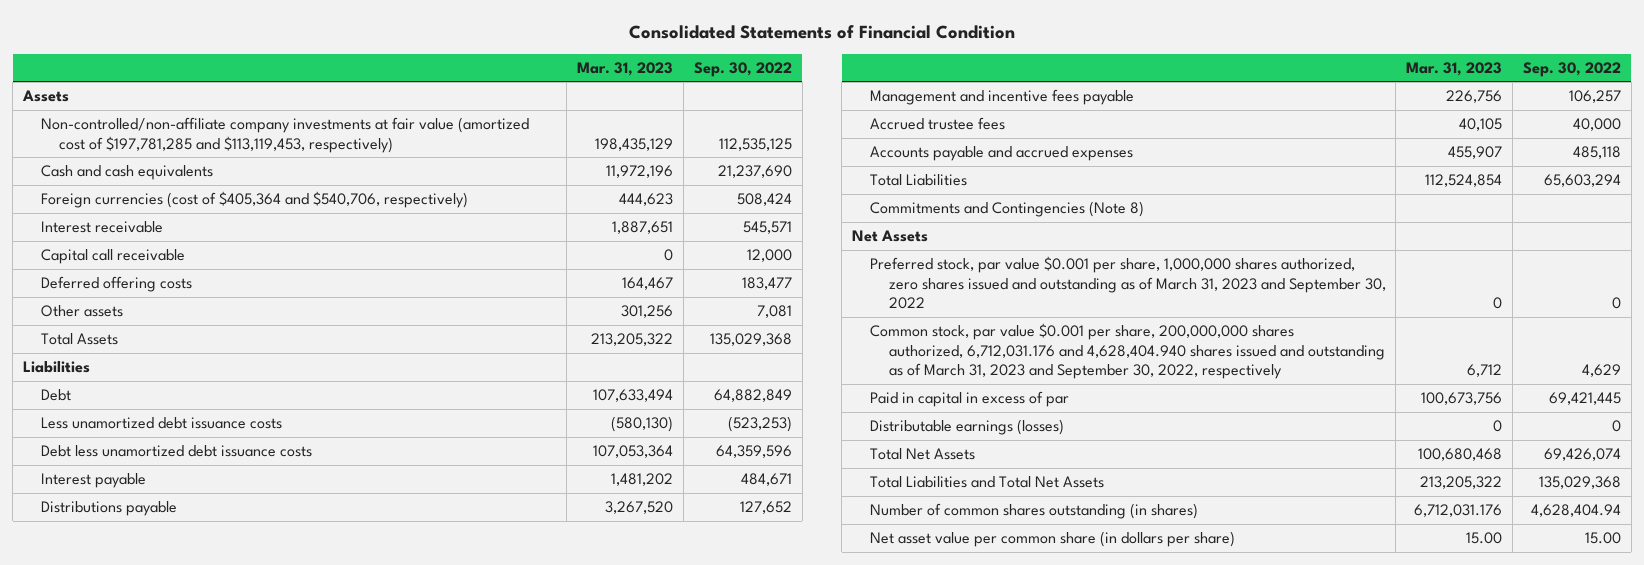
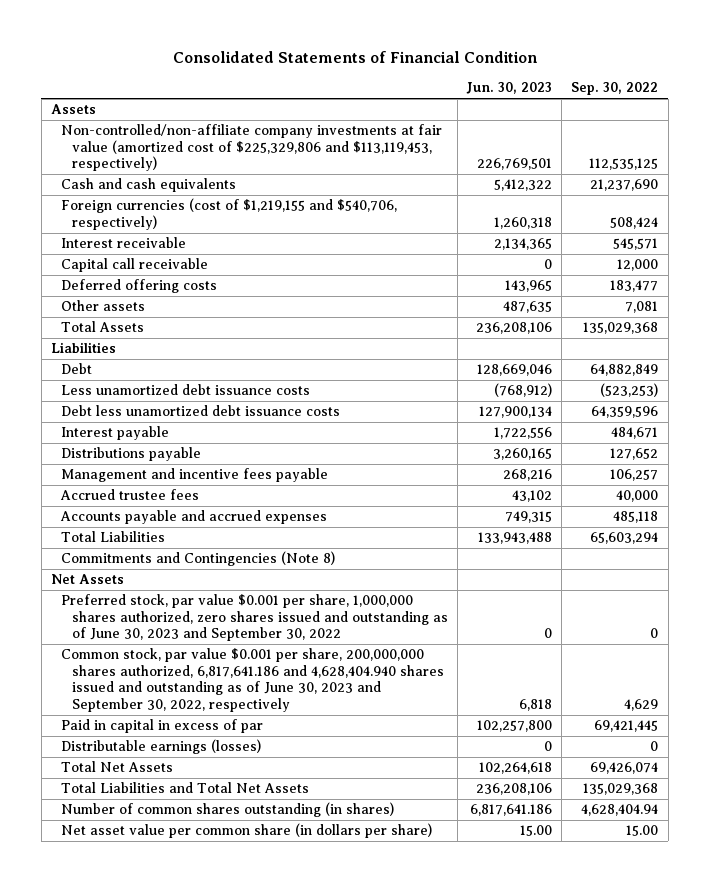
[577,61,674,76] Mar. 31, 2023 -> none
none -> [466,82,553,95] Jun. 30, 2023
[41,117,530,153] Non-controlled/non-affiliate company investments at fair value (amortized cost of $197,781,285 and $113,119,453, respectively) -> [61,124,443,172] Non-controlled/non-affiliate company investments at fair value (amortized cost of $225,329,806 and $113,119,453, respectively)
[41,191,469,209] Foreign currencies (cost of $405,364 and $540,706, respectively) -> [61,198,398,230] Foreign currencies (cost of $1,219,155 and $540,706, respectively)
[870,256,1386,310] Preferred stock, par value $0.001 per share, 1,000,000 shares authorized, zero shares issued and outstanding as of March 31, 2023 and September 30, 2022 -> [61,594,449,642] Preferred stock, par value $0.001 per share, 1,000,000 shares authorized, zero shares issued and outstanding as of June 30, 2023 and September 30, 2022
[870,323,1385,380] Common stock, par value $0.001 per share, 200,000,000 shares authorized, 6,712,031.176 and 4,628,404.940 shares issued and outstanding as of March 31, 2023 and September 30, 2022, respectively -> [61,648,445,712] Common stock, par value $0.001 per share, 200,000,000 shares authorized, 6,817,641.186 and 4,628,404.940 shares issued and outstanding as of June 30, 2023 and September 30, 2022, respectively

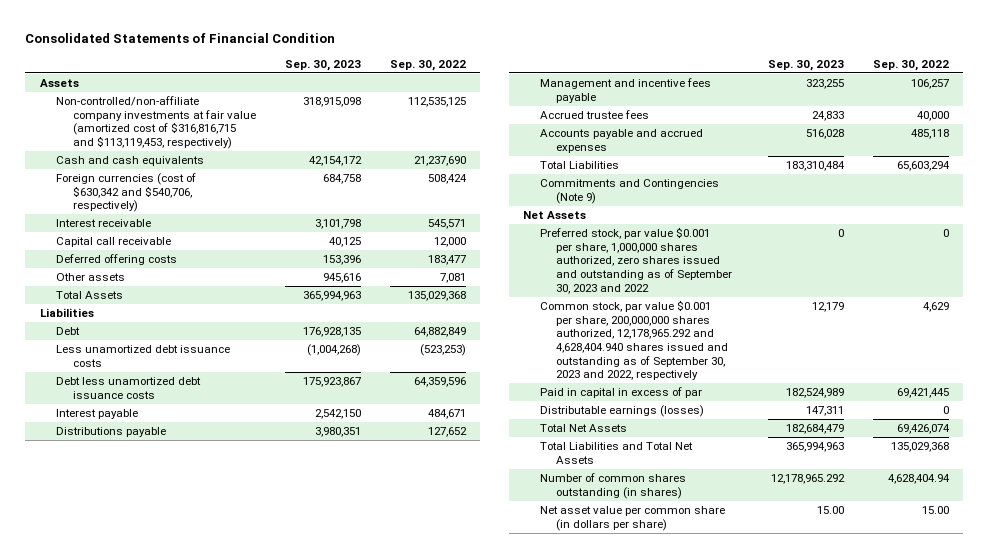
[466,82,553,95] Jun. 30, 2023 -> none
none -> [284,59,361,71] Sep. 30, 2023
[61,124,443,172] Non-controlled/non-affiliate company investments at fair value (amortized cost of $225,329,806 and $113,119,453, respectively) -> [56,96,257,150] Non-controlled/non-affiliate company investments at fair value (amortized cost of $316,816,715 and $113,119,453, respectively)
[61,198,398,230] Foreign currencies (cost of $1,219,155 and $540,706, respectively) -> [56,173,197,213] Foreign currencies (cost of $630,342 and $540,706, respectively)
[61,551,336,567] Commitments and Contingencies (Note 8) -> [539,179,719,204] Commitments and Contingencies (Note 9)
[61,594,449,642] Preferred stock, par value $0.001 per share, 1,000,000 shares authorized, zero shares issued and outstanding as of June 30, 2023 and September 30, 2022 -> [539,227,733,294] Preferred stock, par value $0.001 per share, 1,000,000 shares authorized, zero shares issued and outstanding as of September 30, 2023 and 2022
[61,648,445,712] Common stock, par value $0.001 per share, 200,000,000 shares authorized, 6,817,641.186 and 4,628,404.940 shares issued and outstanding as of June 30, 2023 and September 30, 2022, respectively -> [539,300,729,381] Common stock, par value $0.001 per share, 200,000,000 shares authorized, 12,178,965.292 and 4,628,404.940 shares issued and outstanding as of September 30, 2023 and 2022, respectively

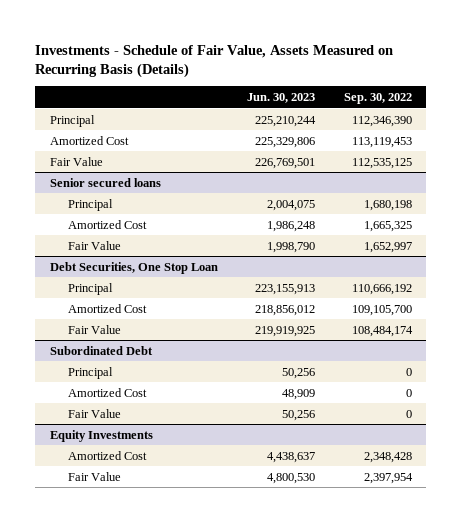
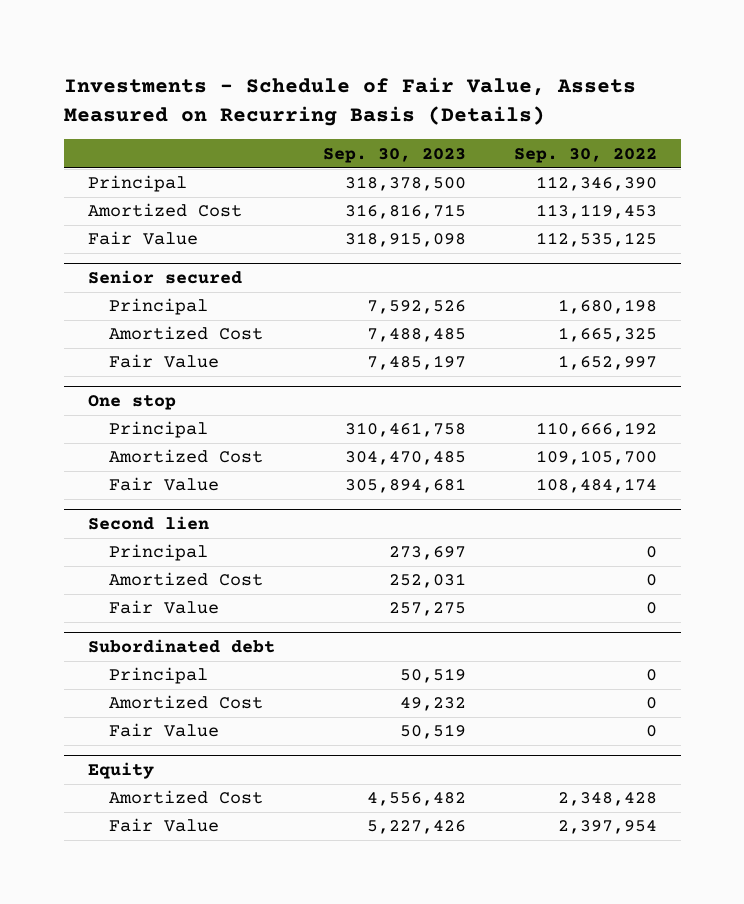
[246,93,315,104] Jun. 30, 2023 -> none
none -> [322,147,466,163] Sep. 30, 2023
[49,177,161,187] Senior secured loans -> [87,270,242,285] Senior secured
[49,261,218,274] Debt Securities, One Stop Loan -> none
none -> [87,395,176,411] One stop
[49,345,153,355] Subordinated Debt -> none
none -> [87,516,209,531] Second lien
none -> [87,639,275,654] Subordinated debt
none -> [109,667,209,685] Principal
none -> [109,695,264,710] Amortized Cost
none -> [109,723,220,738] Fair Value
[49,429,153,442] Equity Investments -> [87,762,154,780] Equity

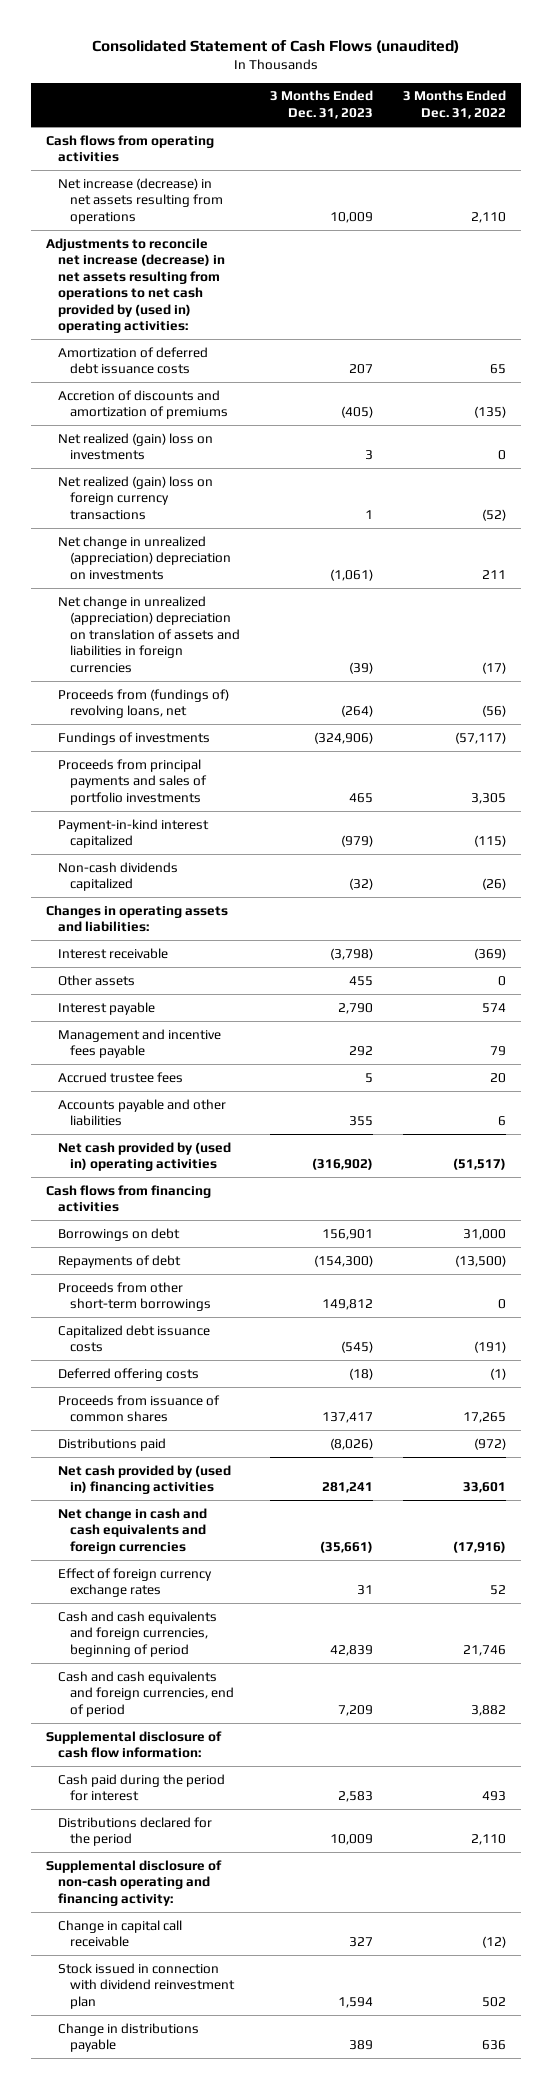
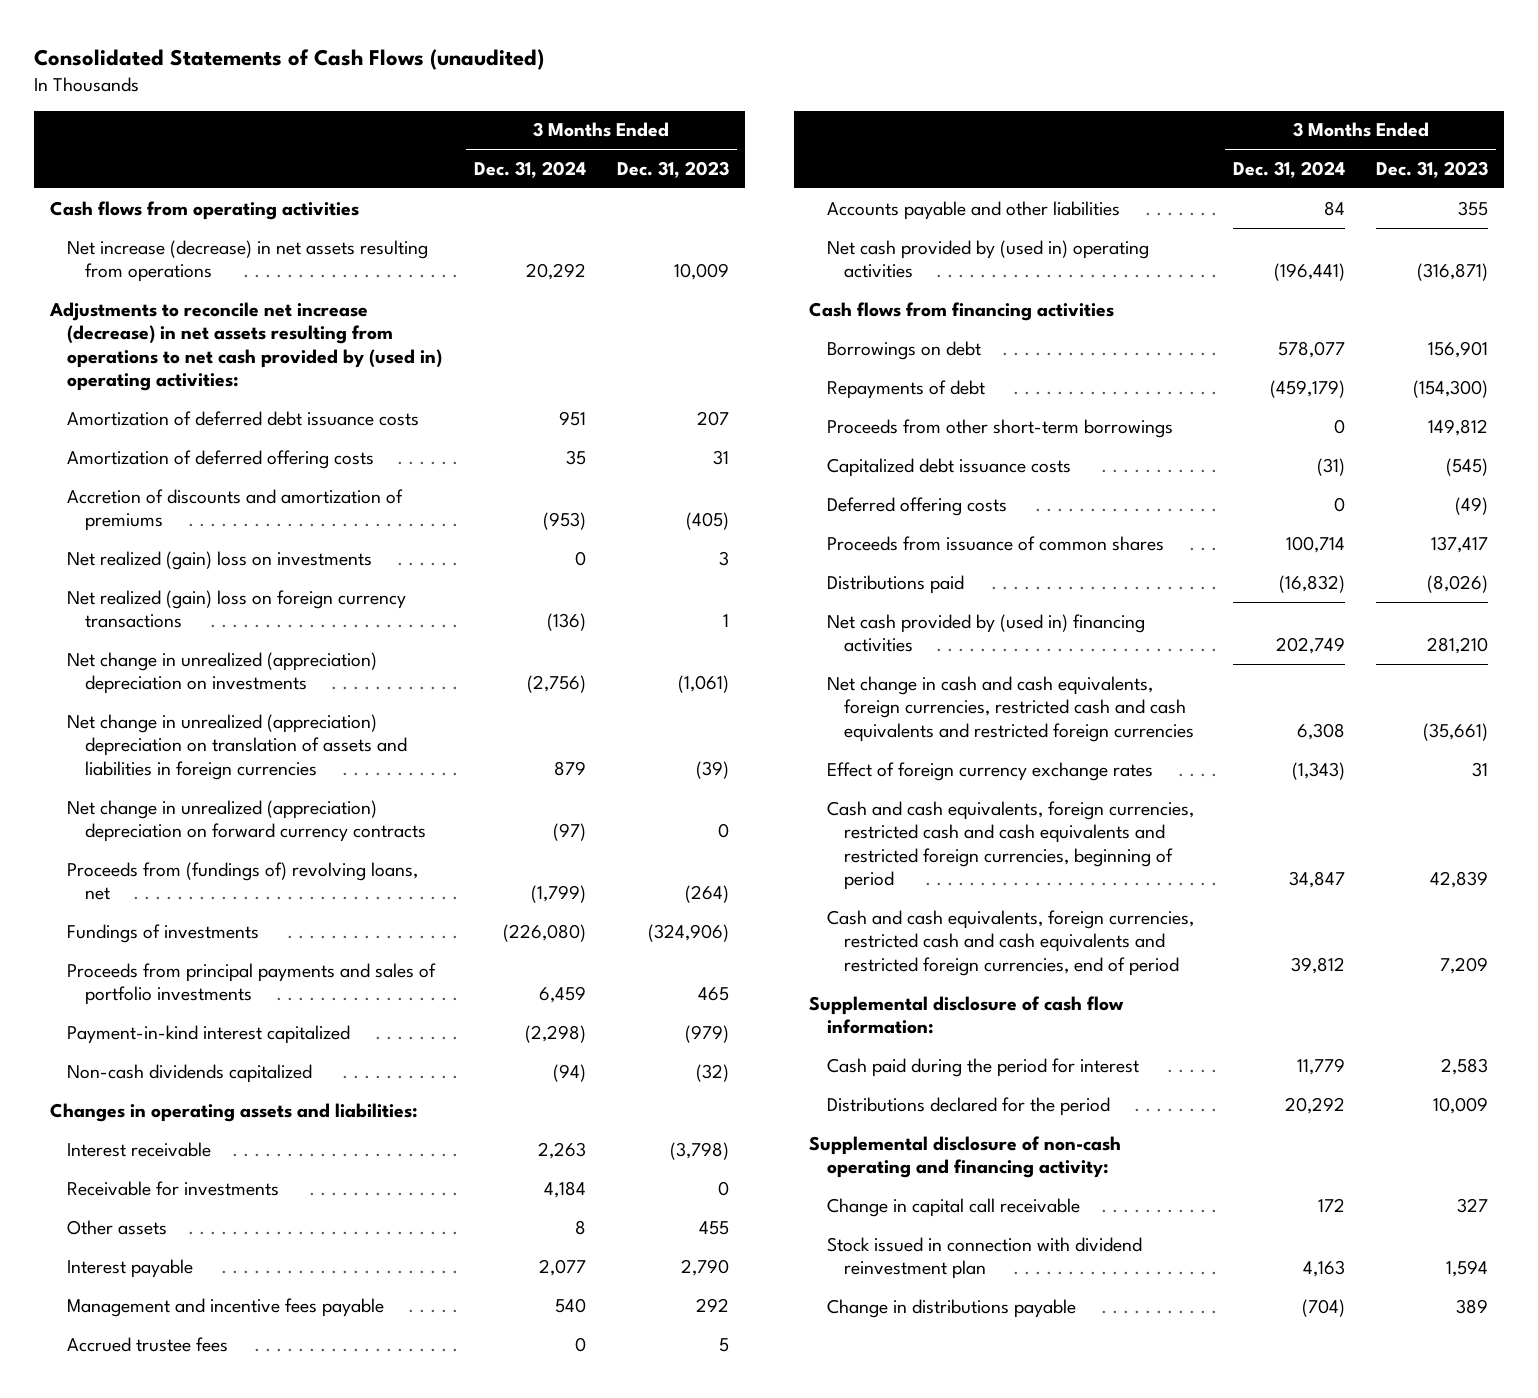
[91,40,459,54] Consolidated Statement of Cash Flows (unaudited) -> [34,48,545,70] Consolidated Statements of Cash Flows (unaudited)
[403,90,507,119] 3 Months Ended Dec. 31, 2022 -> none
none -> [473,161,586,179] Dec. 31, 2024
none -> [67,449,375,469] Amortization of deferred offering costs
none -> [67,799,426,843] Net change in unrealized (appreciation) depreciation on forward currency contracts
none -> [67,1180,280,1196] Receivable for investments
[312,1158,374,1171] (316,902) -> [1417,263,1489,282] (316,871)
[349,1367,374,1380] (18) -> [1455,496,1489,515] (49)
[322,1482,374,1494] 281,241 -> [1427,637,1489,655] 281,210
[58,1507,208,1554] Net change in cash and cash equivalents and foreign currencies -> [826,675,1195,742] Net change in cash and cash equivalents, foreign currencies, restricted cash and cash equivalents and restricted foreign currencies
[58,1610,218,1657] Cash and cash equivalents and foreign currencies, beginning of period -> [826,800,1194,891] Cash and cash equivalents, foreign currencies, restricted cash and cash equivalents and restricted foreign currencies, beginning of period
[58,1670,235,1717] Cash and cash equivalents and foreign currencies, end of period -> [826,909,1194,976] Cash and cash equivalents, foreign currencies, restricted cash and cash equivalents and restricted foreign currencies, end of period

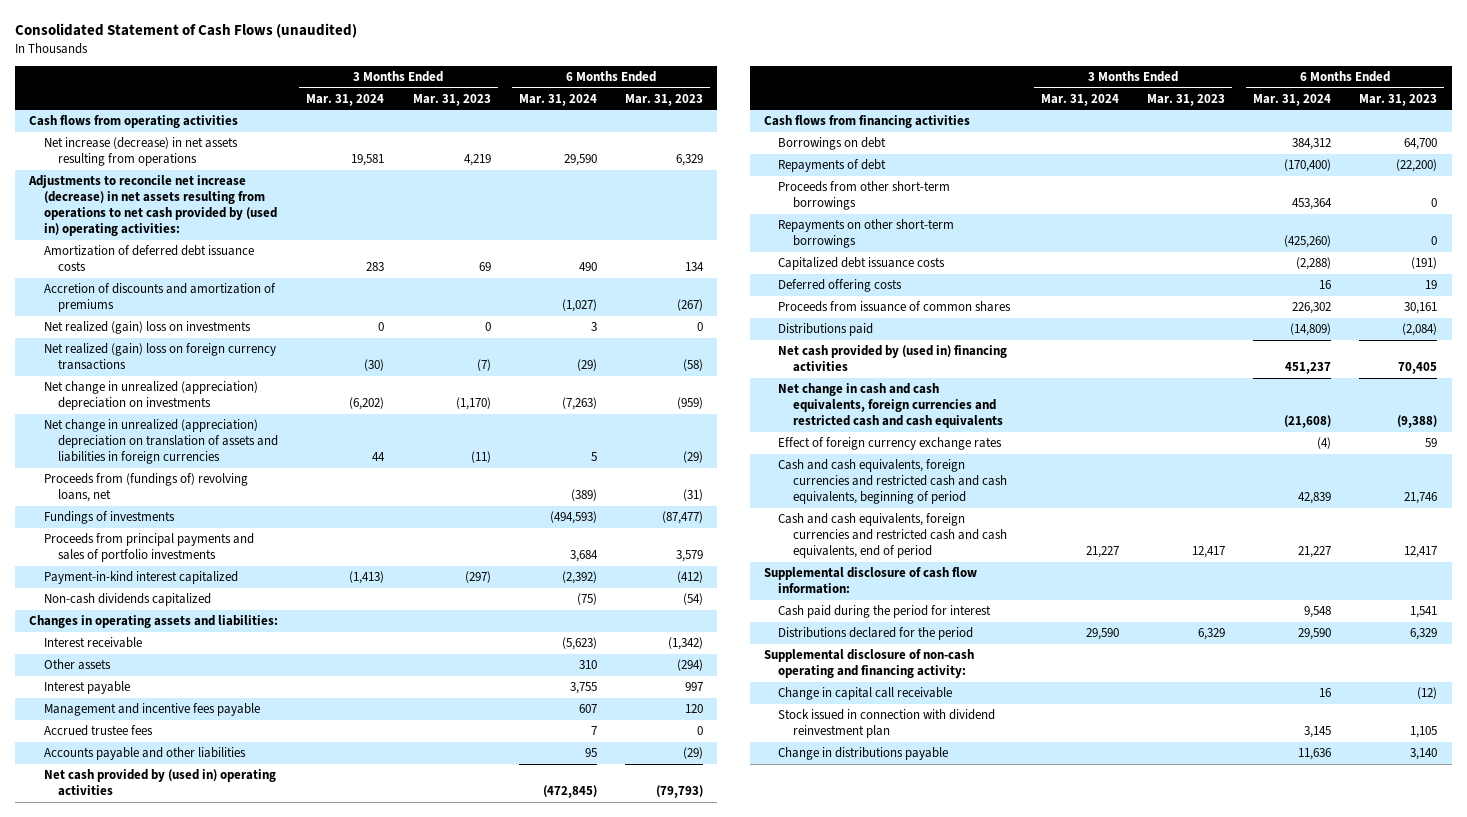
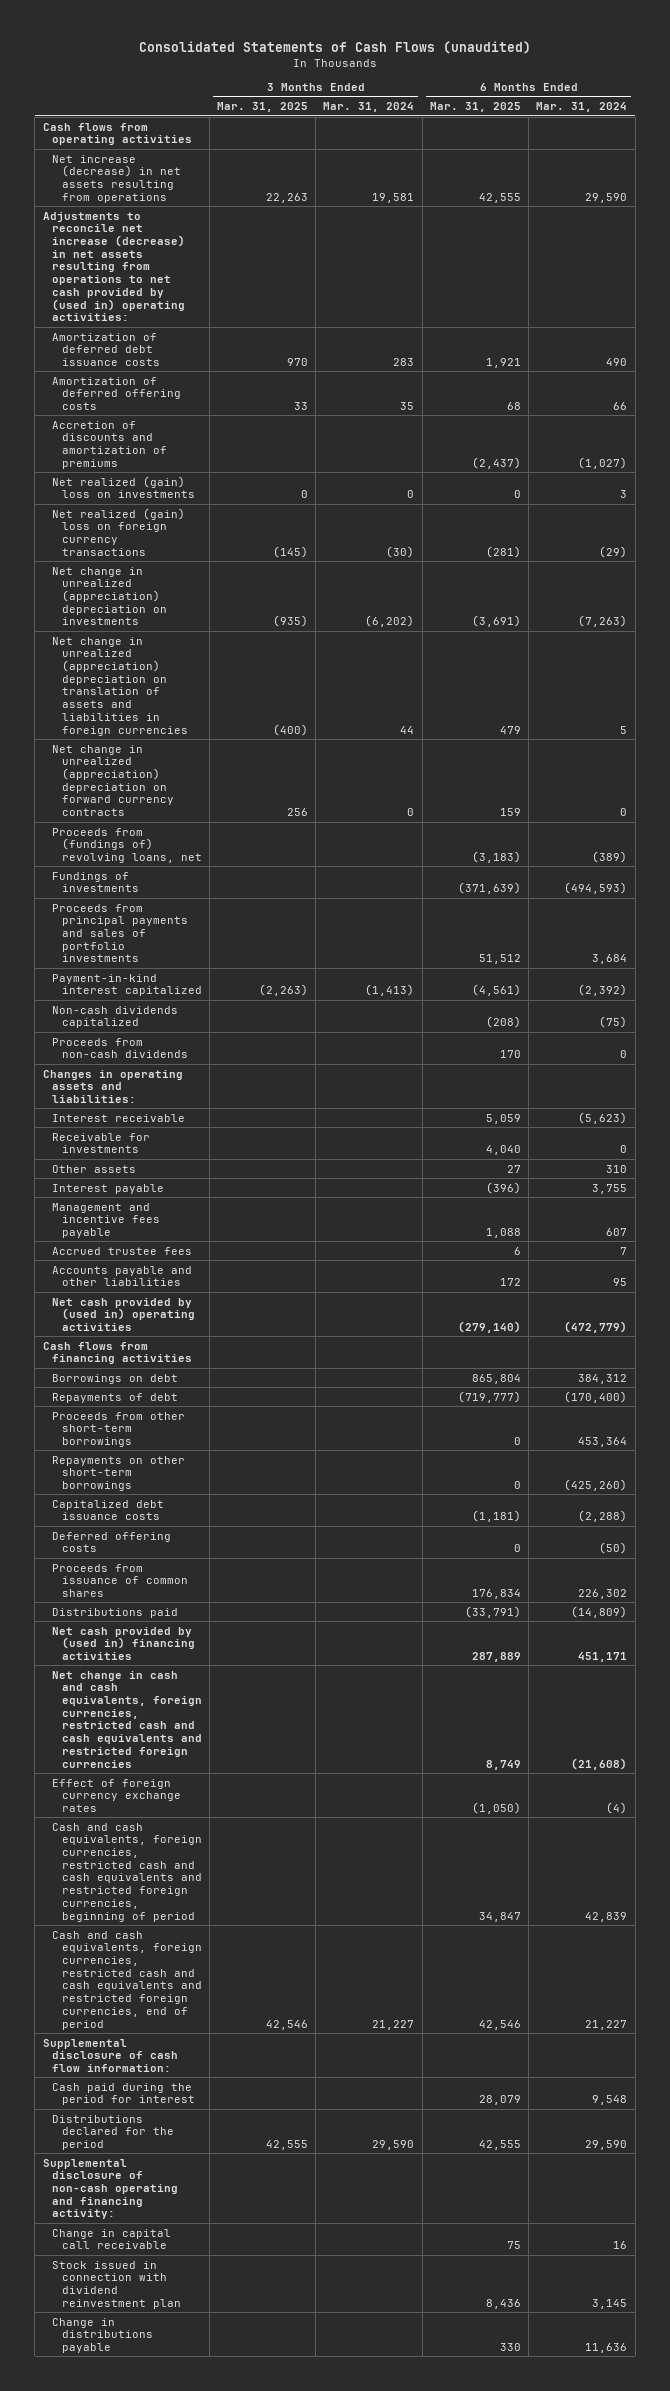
[15,23,358,39] Consolidated Statement of Cash Flows (unaudited) -> [139,41,532,55] Consolidated Statements of Cash Flows (unaudited)
[412,93,491,106] Mar. 31, 2023 -> none
[624,93,703,106] Mar. 31, 2023 -> none
none -> [216,102,308,113] Mar. 31, 2025
none -> [429,102,521,113] Mar. 31, 2025
none -> [52,376,181,410] Amortization of deferred offering costs
none -> [52,744,174,817] Net change in unrealized (appreciation) depreciation on forward currency contracts
none -> [52,1037,188,1059] Proceeds from non-cash dividends
none -> [52,1132,151,1154] Receivable for investments
[542,785,597,799] (472,845) -> [564,1320,628,1333] (472,779)
[1319,280,1332,290] 16 -> [599,1542,628,1555] (50)
[1285,362,1332,375] 451,237 -> [578,1651,628,1662] 451,171
[778,383,1003,429] Net change in cash and cash equivalents, foreign currencies and restricted cash and cash equivalents -> [52,1670,202,1768] Net change in cash and cash equivalents, foreign currencies, restricted cash and cash equivalents and restricted foreign currencies
[778,459,1007,505] Cash and cash equivalents, foreign currencies and restricted cash and cash equivalents, beginning of period -> [52,1822,202,1922] Cash and cash equivalents, foreign currencies, restricted cash and cash equivalents and restricted foreign currencies, beginning of period
[778,513,1007,559] Cash and cash equivalents, foreign currencies and restricted cash and cash equivalents, end of period -> [52,1930,202,2030] Cash and cash equivalents, foreign currencies, restricted cash and cash equivalents and restricted foreign currencies, end of period

